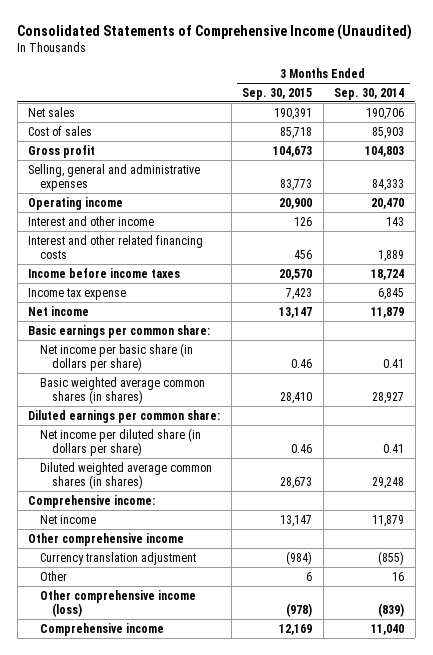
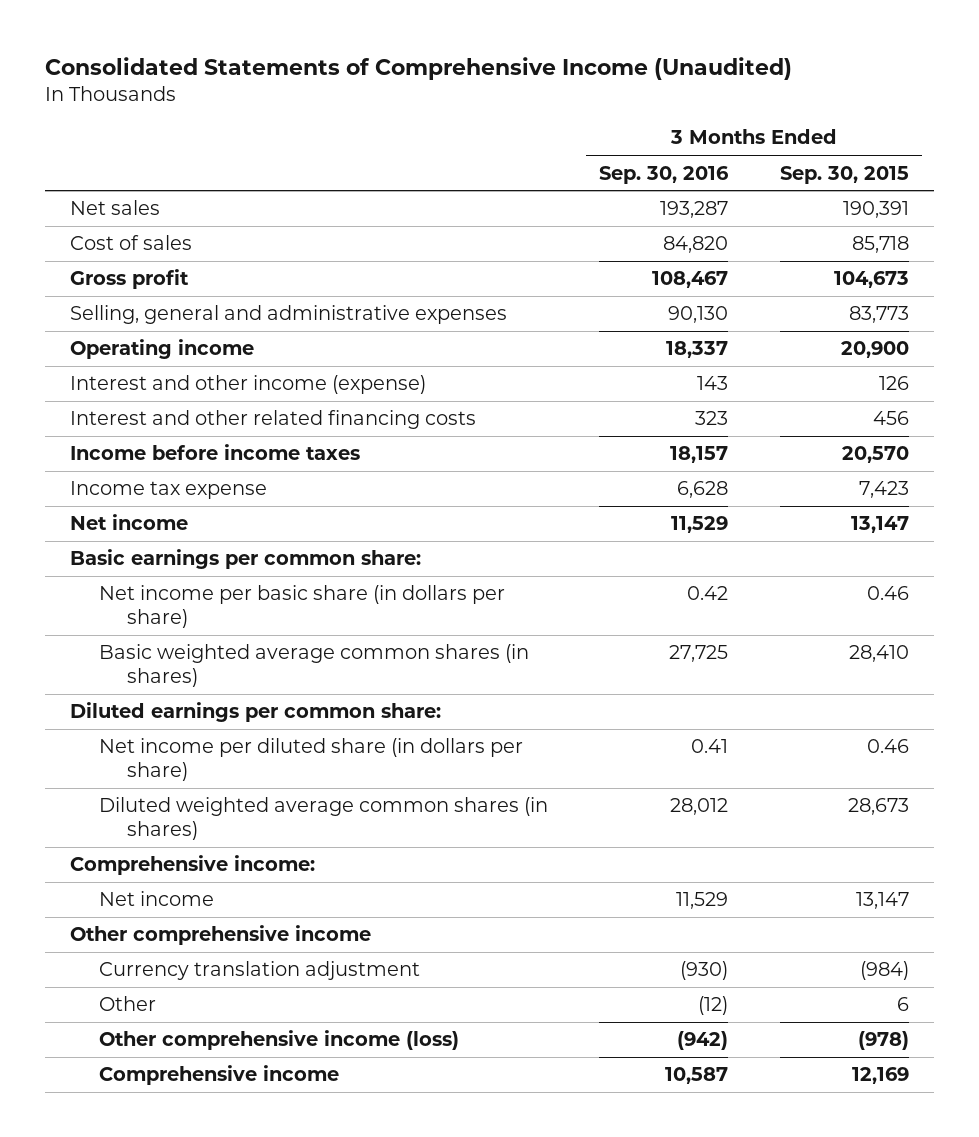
[334,87,405,100] Sep. 30, 2014 -> none
none -> [599,165,730,184] Sep. 30, 2016
[28,215,155,226] Interest and other income -> [70,375,427,395] Interest and other income (expense)

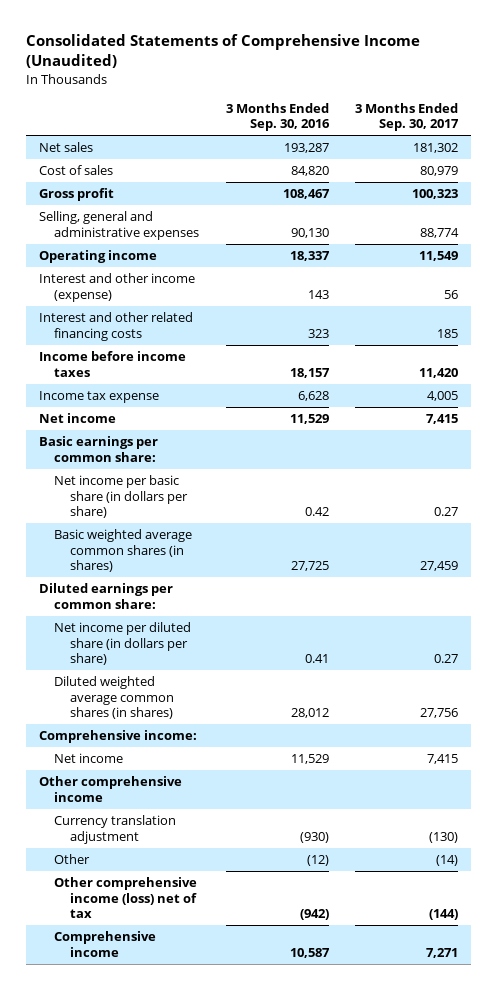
[779,165,909,184] Sep. 30, 2015 -> none
none -> [354,103,459,132] 3 Months Ended Sep. 30, 2017
[98,1030,459,1051] Other comprehensive income (loss) -> [54,877,198,918] Other comprehensive income (loss) net of tax

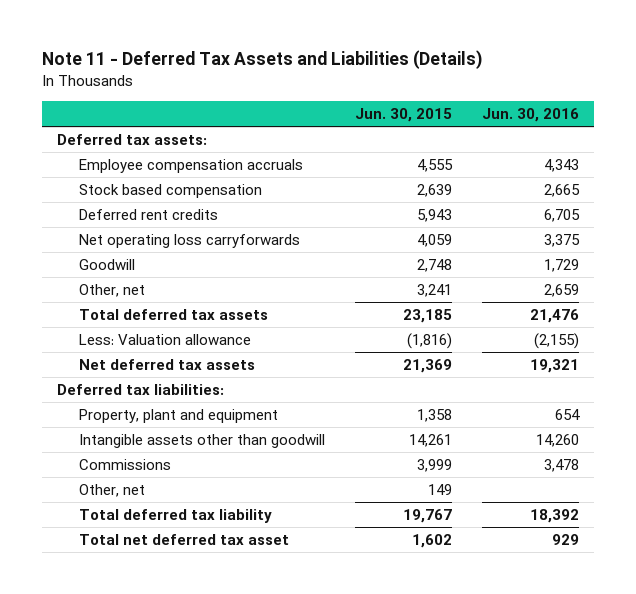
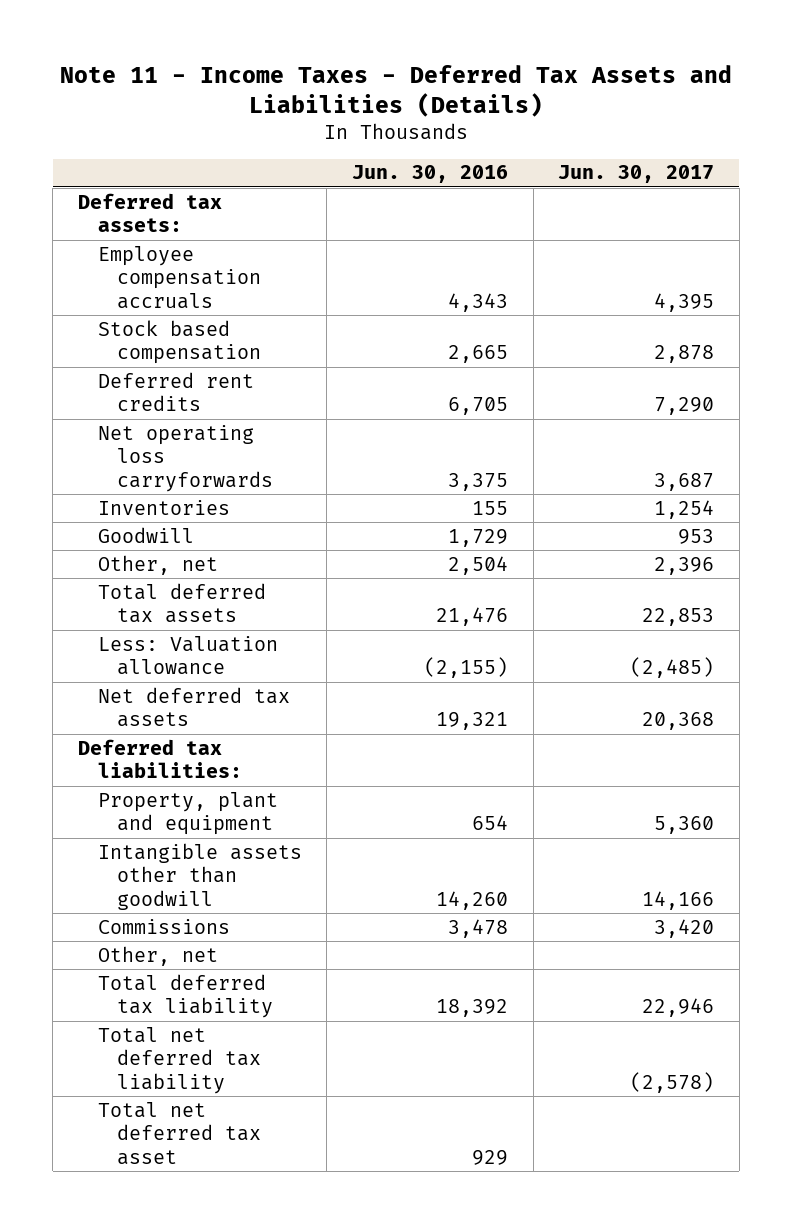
[42,50,484,70] Note 11 - Deferred Tax Assets and Liabilities (Details) -> [60,64,733,117] Note 11 - Income Taxes - Deferred Tax Assets and Liabilities (Details)
[354,107,452,122] Jun. 30, 2015 -> none
none -> [558,165,715,184] Jun. 30, 2017
none -> [97,499,230,515] Inventories
[543,284,579,298] 2,659 -> [447,555,508,575] 2,504
none -> [97,1026,262,1094] Total net deferred tax liability

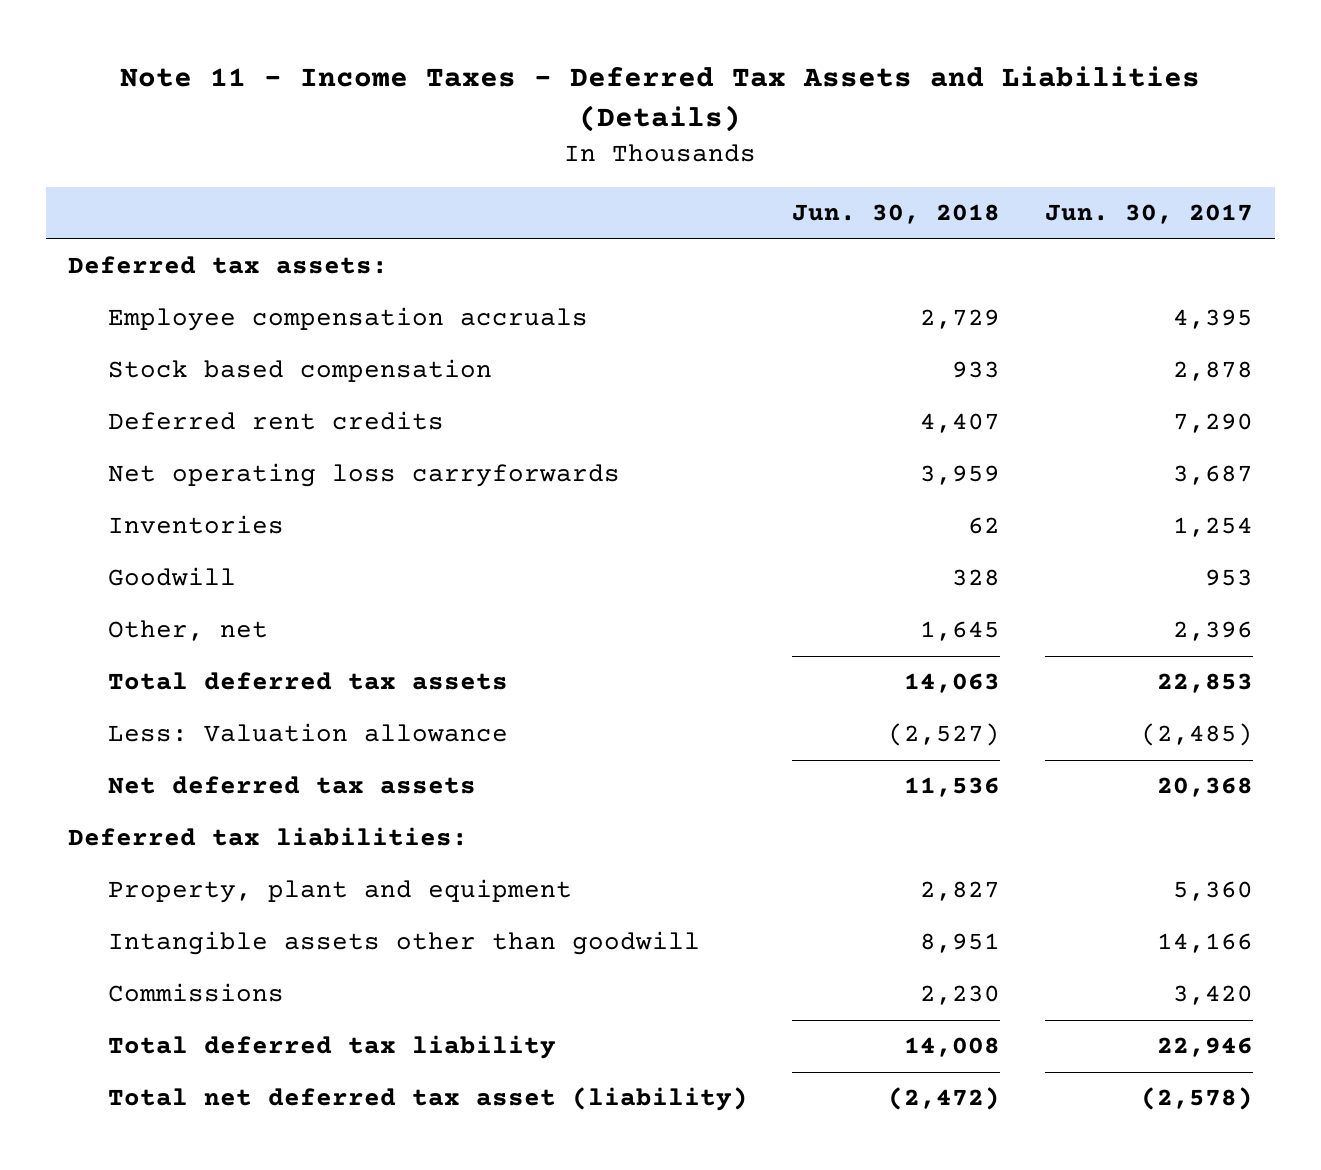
[351,165,508,184] Jun. 30, 2016 -> none
none -> [792,204,1001,225] Jun. 30, 2018
[97,945,218,966] Other, net -> none
[97,1101,262,1165] Total net deferred tax asset -> none
[97,1026,262,1094] Total net deferred tax liability -> [108,1087,749,1112] Total net deferred tax asset (liability)

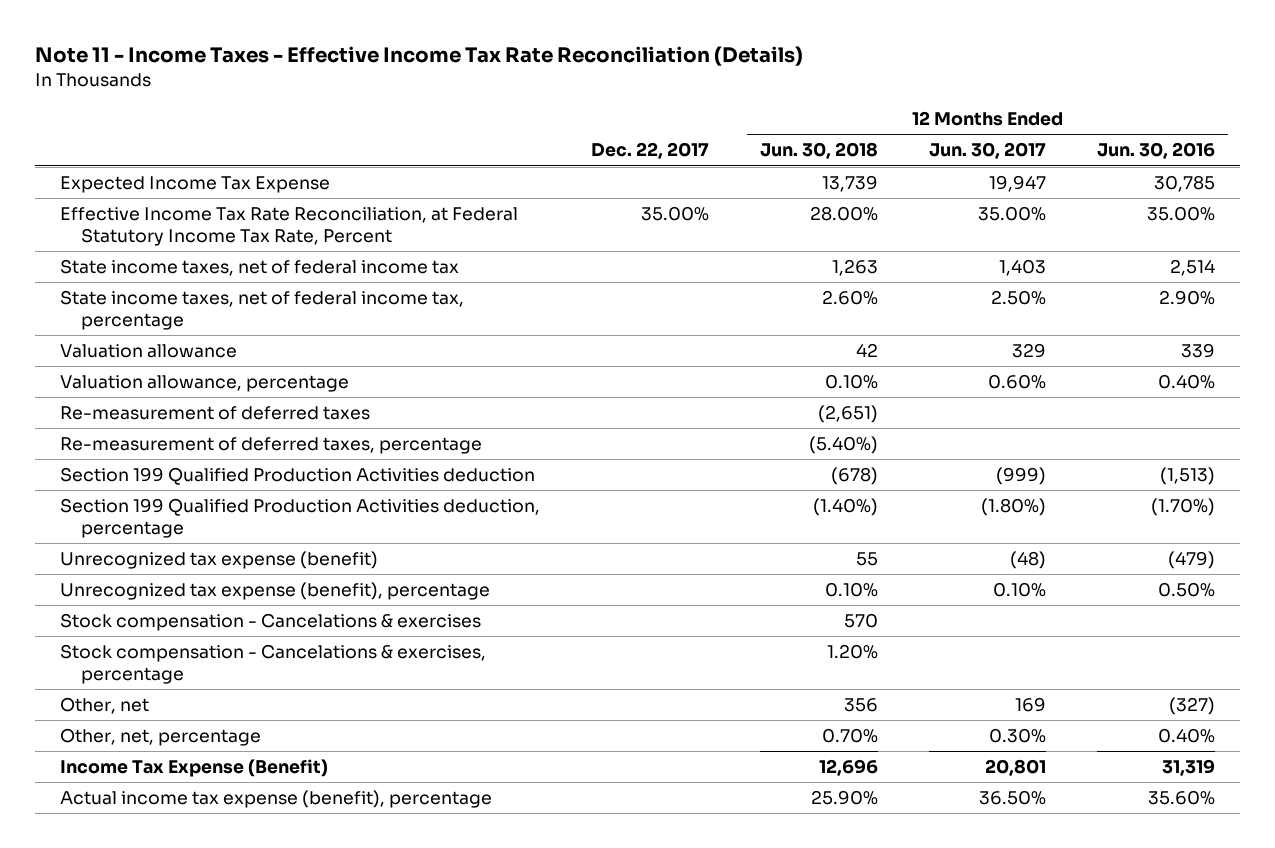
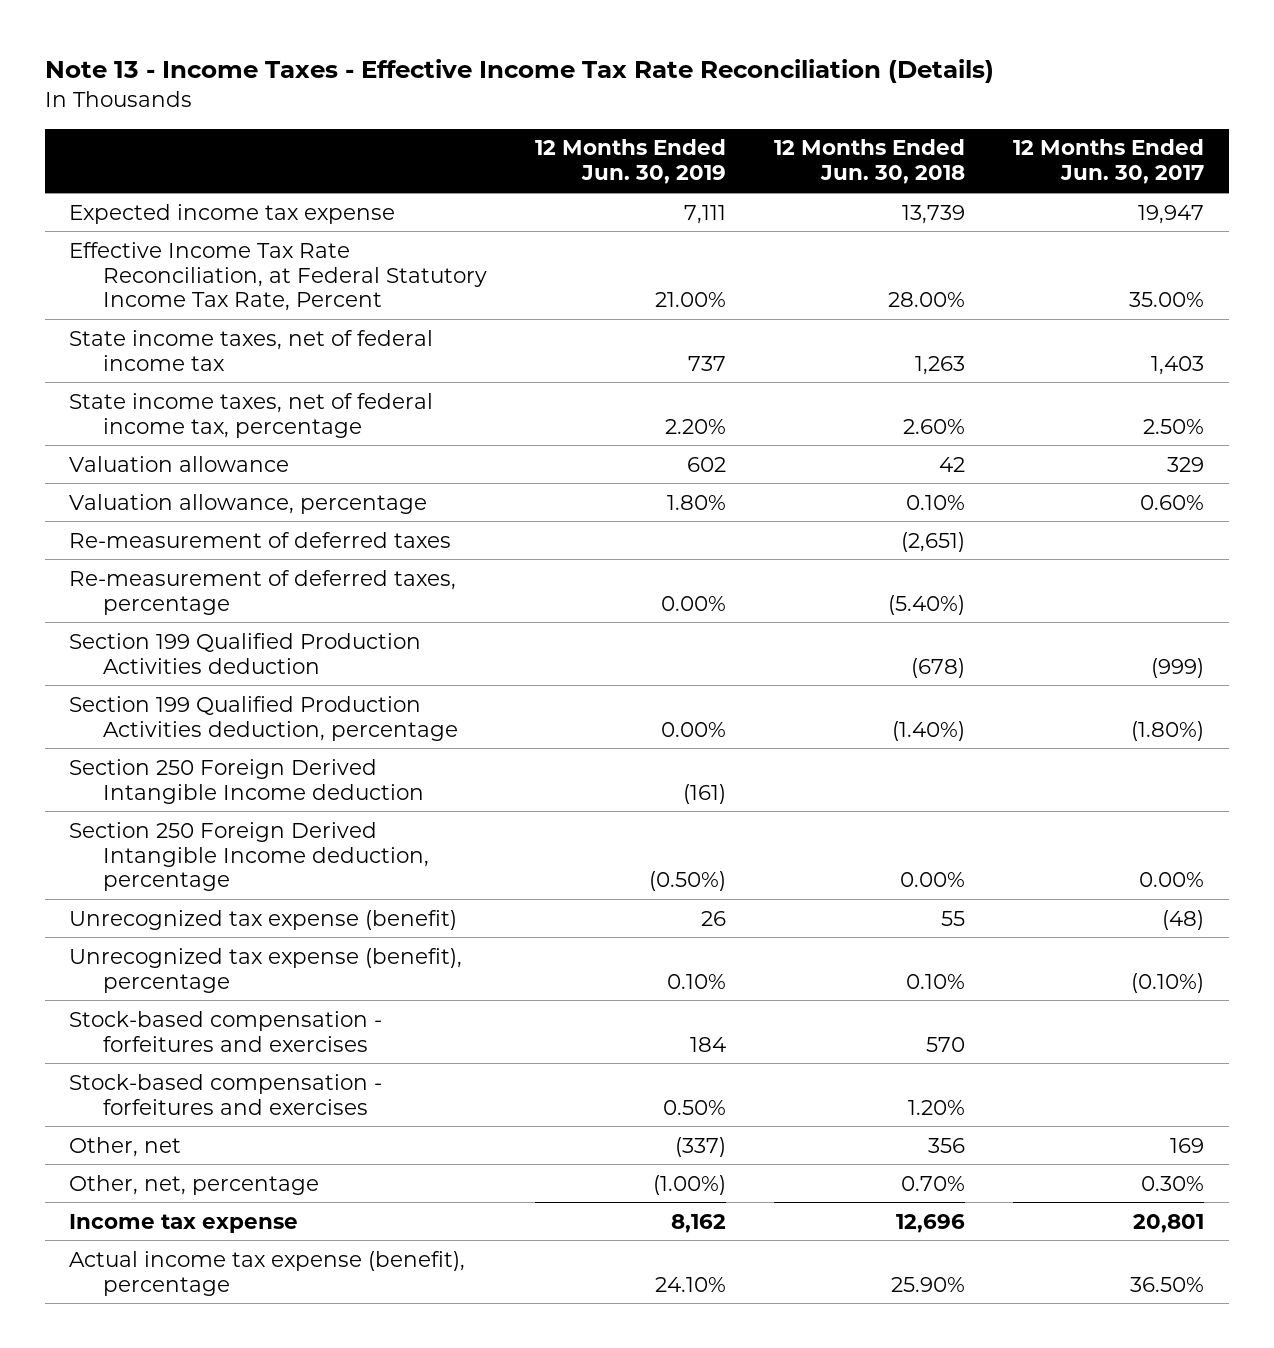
[34,45,803,66] Note 11 - Income Taxes - Effective Income Tax Rate Reconciliation (Details) -> [45,59,995,84] Note 13 - Income Taxes - Effective Income Tax Rate Reconciliation (Details)
[591,142,710,160] Dec. 22, 2017 -> none
[1096,142,1215,160] Jun. 30, 2016 -> none
none -> [534,139,726,185] 12 Months Ended Jun. 30, 2019
[60,176,331,194] Expected Income Tax Expense -> [69,203,396,224] Expected income tax expense
none -> [69,758,424,804] Section 250 Foreign Derived Intangible Income deduction
none -> [69,821,429,892] Section 250 Foreign Derived Intangible Income deduction, percentage
[993,582,1047,598] 0.10% -> [1131,972,1205,993] (0.10%)
[60,613,482,632] Stock compensation - Cancelations & exercises -> [69,1010,383,1052] Stock-based compensation - forfeitures and exercises
[60,644,487,685] Stock compensation - Cancelations & exercises, percentage -> [69,1073,383,1115] Stock-based compensation - forfeitures and exercises
[60,759,329,778] Income Tax Expense (Benefit) -> [69,1213,299,1233] Income tax expense

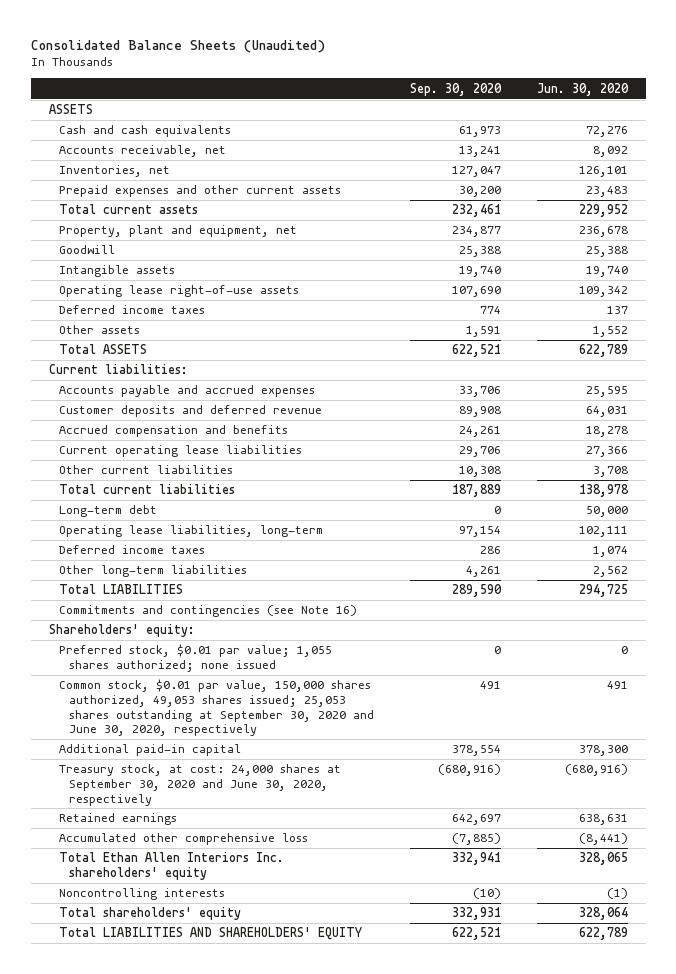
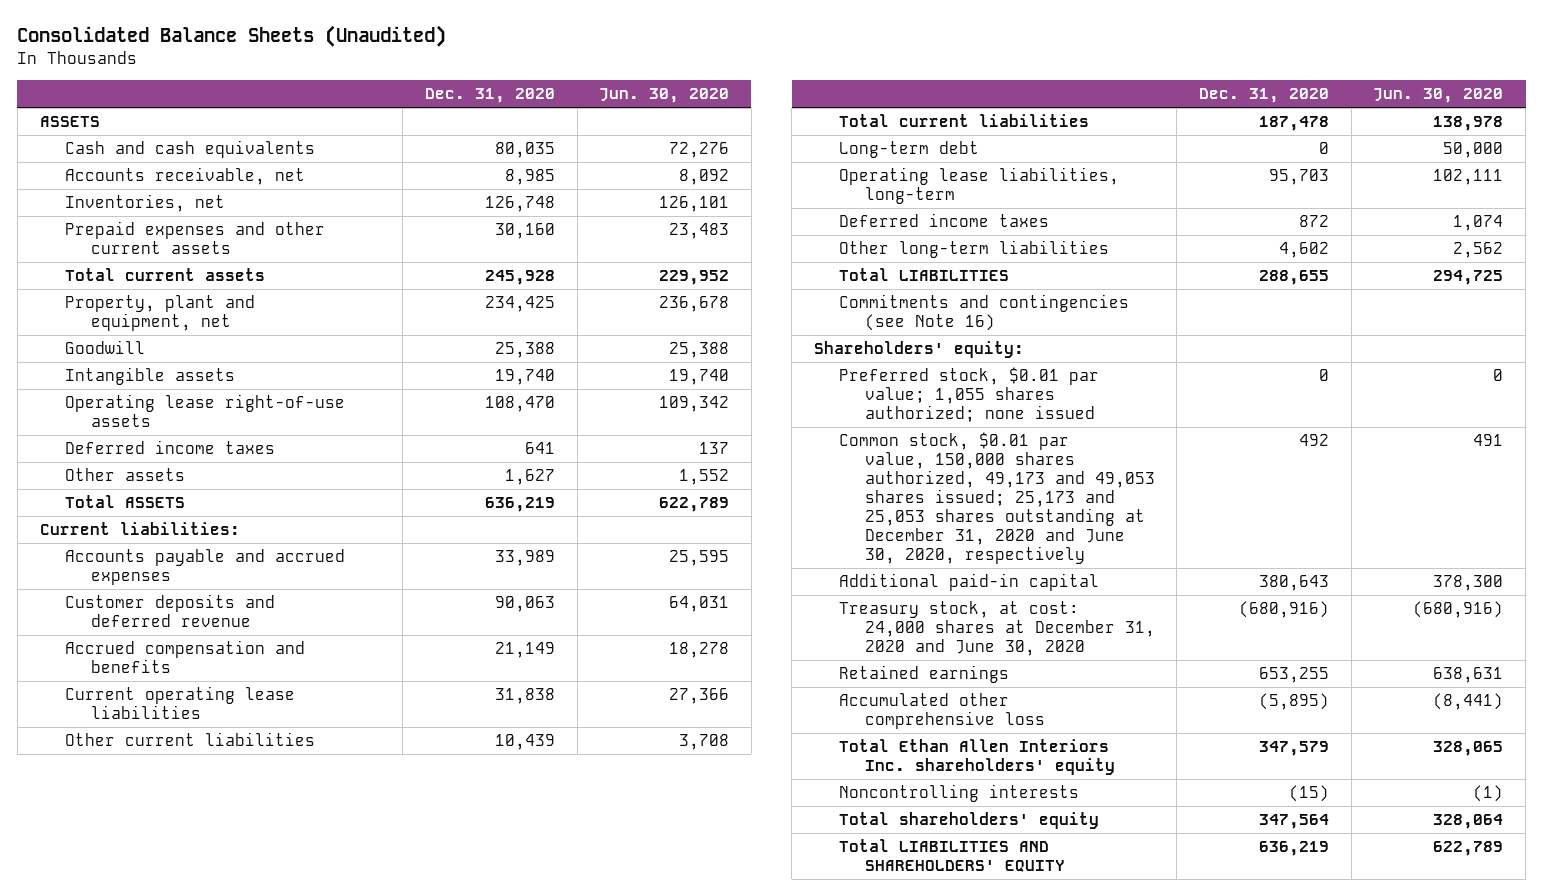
[409,82,502,96] Sep. 30, 2020 -> none
none -> [424,88,555,104] Dec. 31, 2020
[58,679,374,737] Common stock, $0.01 par value, 150,000 shares authorized, 49,053 shares issued; 25,053 shares outstanding at September 30, 2020 and June 30, 2020, respectively -> [839,432,1155,564] Common stock, $0.01 par value, 150,000 shares authorized, 49,173 and 49,053 shares issued; 25,173 and 25,053 shares outstanding at December 31, 2020 and June 30, 2020, respectively
[58,764,341,806] Treasury stock, at cost: 24,000 shares at September 30, 2020 and June 30, 2020, respectively -> [839,601,1155,657] Treasury stock, at cost: 24,000 shares at December 31, 2020 and June 30, 2020

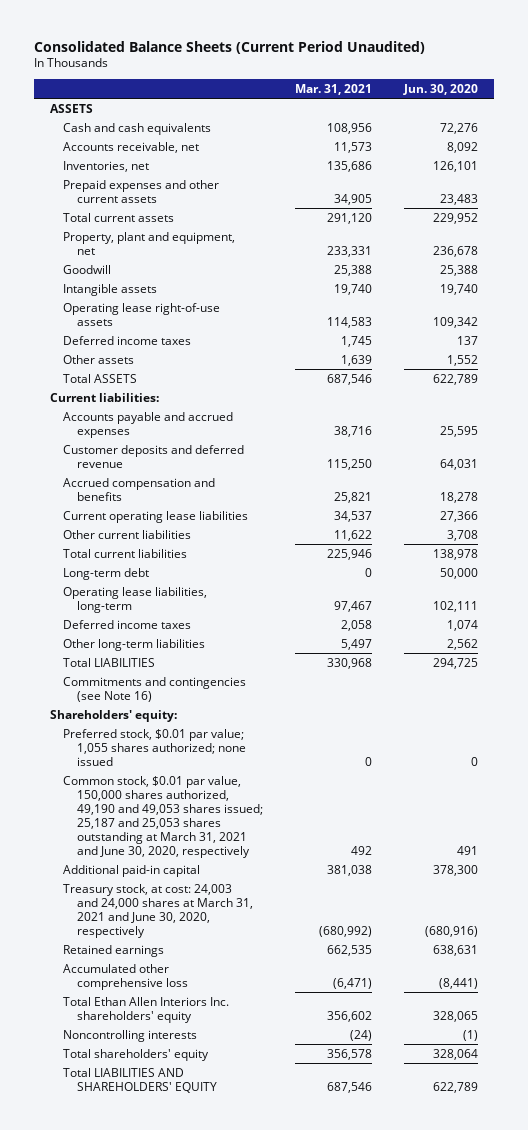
[17,25,447,48] Consolidated Balance Sheets (Unaudited) -> [33,40,425,54] Consolidated Balance Sheets (Current Period Unaudited)
[424,88,555,104] Dec. 31, 2020 -> none
none -> [294,83,372,95] Mar. 31, 2021
[839,432,1155,564] Common stock, $0.01 par value, 150,000 shares authorized, 49,173 and 49,053 shares issued; 25,173 and 25,053 shares outstanding at December 31, 2020 and June 30, 2020, respectively -> [63,775,263,858] Common stock, $0.01 par value, 150,000 shares authorized, 49,190 and 49,053 shares issued; 25,187 and 25,053 shares outstanding at March 31, 2021 and June 30, 2020, respectively
[839,601,1155,657] Treasury stock, at cost: 24,000 shares at December 31, 2020 and June 30, 2020 -> [63,883,253,938] Treasury stock, at cost: 24,003 and 24,000 shares at March 31, 2021 and June 30, 2020, respectively

